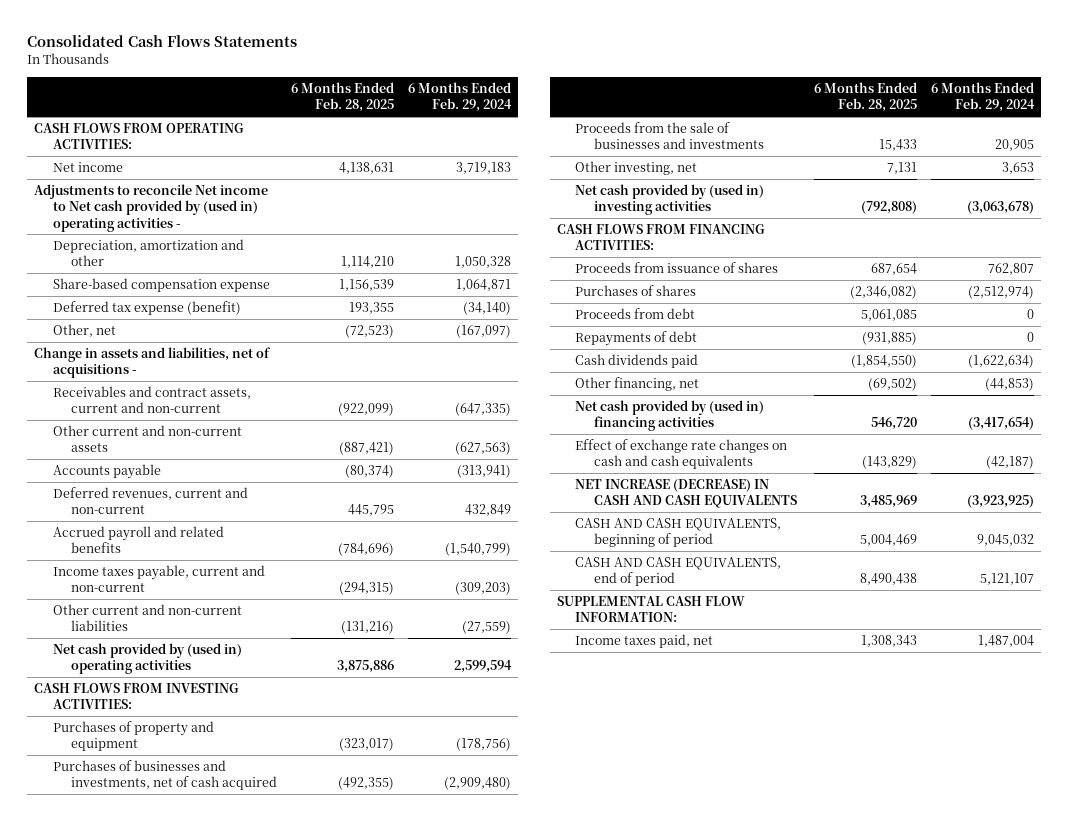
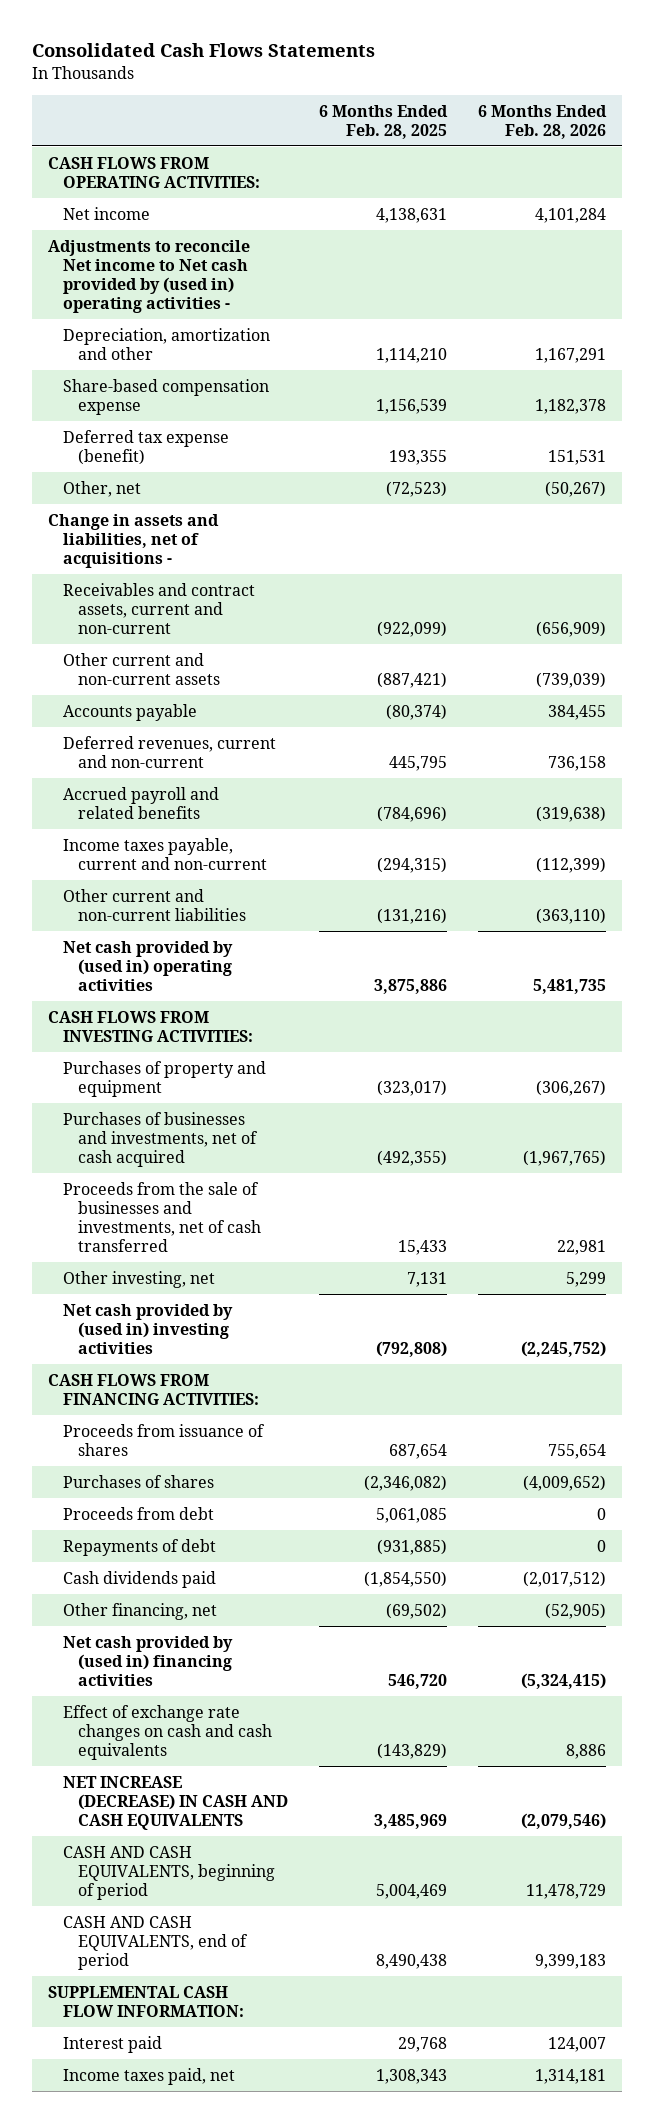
[408,82,513,113] 6 Months Ended Feb. 29, 2024 -> none
none -> [478,104,608,139] 6 Months Ended Feb. 28, 2026
[575,121,764,150] Proceeds from the sale of businesses and investments -> [62,1181,261,1253] Proceeds from the sale of businesses and investments, net of cash transferred
none -> [62,2035,162,2053] Interest paid

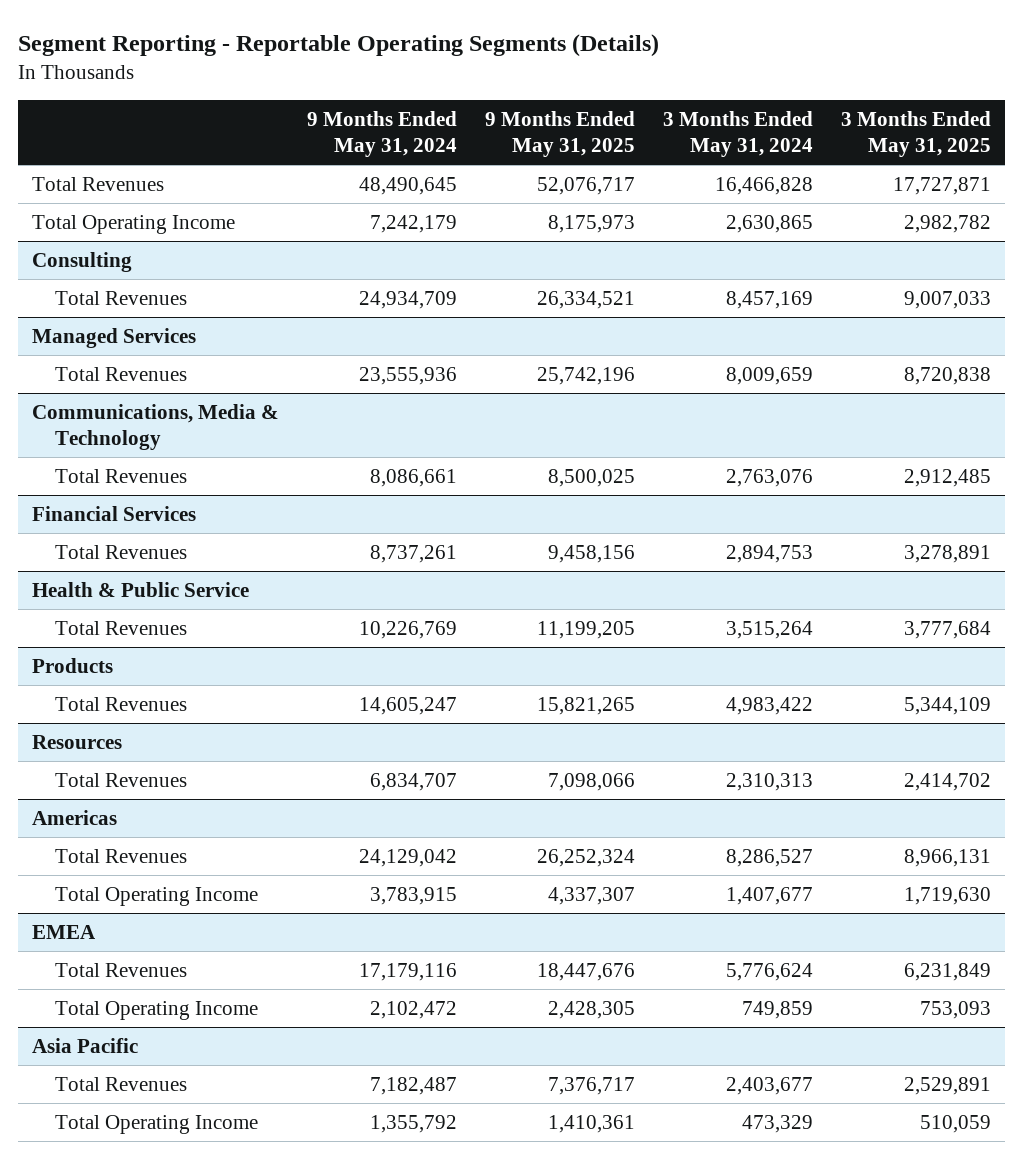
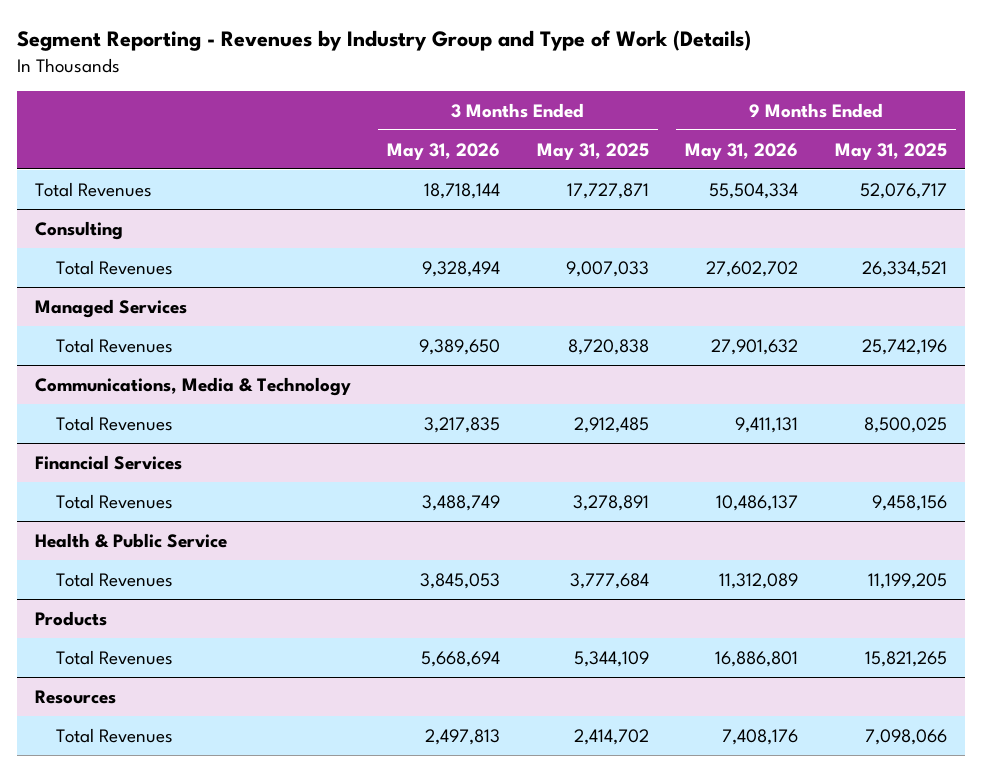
[18,33,660,57] Segment Reporting - Reportable Operating Segments (Details) -> [16,30,751,52] Segment Reporting - Revenues by Industry Group and Type of Work (Details)
[307,110,458,158] 9 Months Ended May 31, 2024 -> none
[663,110,814,158] 3 Months Ended May 31, 2024 -> none
none -> [387,142,501,160] May 31, 2026
none -> [685,142,799,160] May 31, 2026
[32,214,236,234] Total Operating Income -> none
[32,809,118,825] Americas -> none
[55,848,188,863] Total Revenues -> none
[55,886,259,906] Total Operating Income -> none
[32,924,97,939] EMEA -> none
[55,962,188,977] Total Revenues -> none
[55,1000,259,1020] Total Operating Income -> none
[32,1037,139,1053] Asia Pacific -> none
[55,1076,188,1091] Total Revenues -> none
[55,1114,259,1134] Total Operating Income -> none

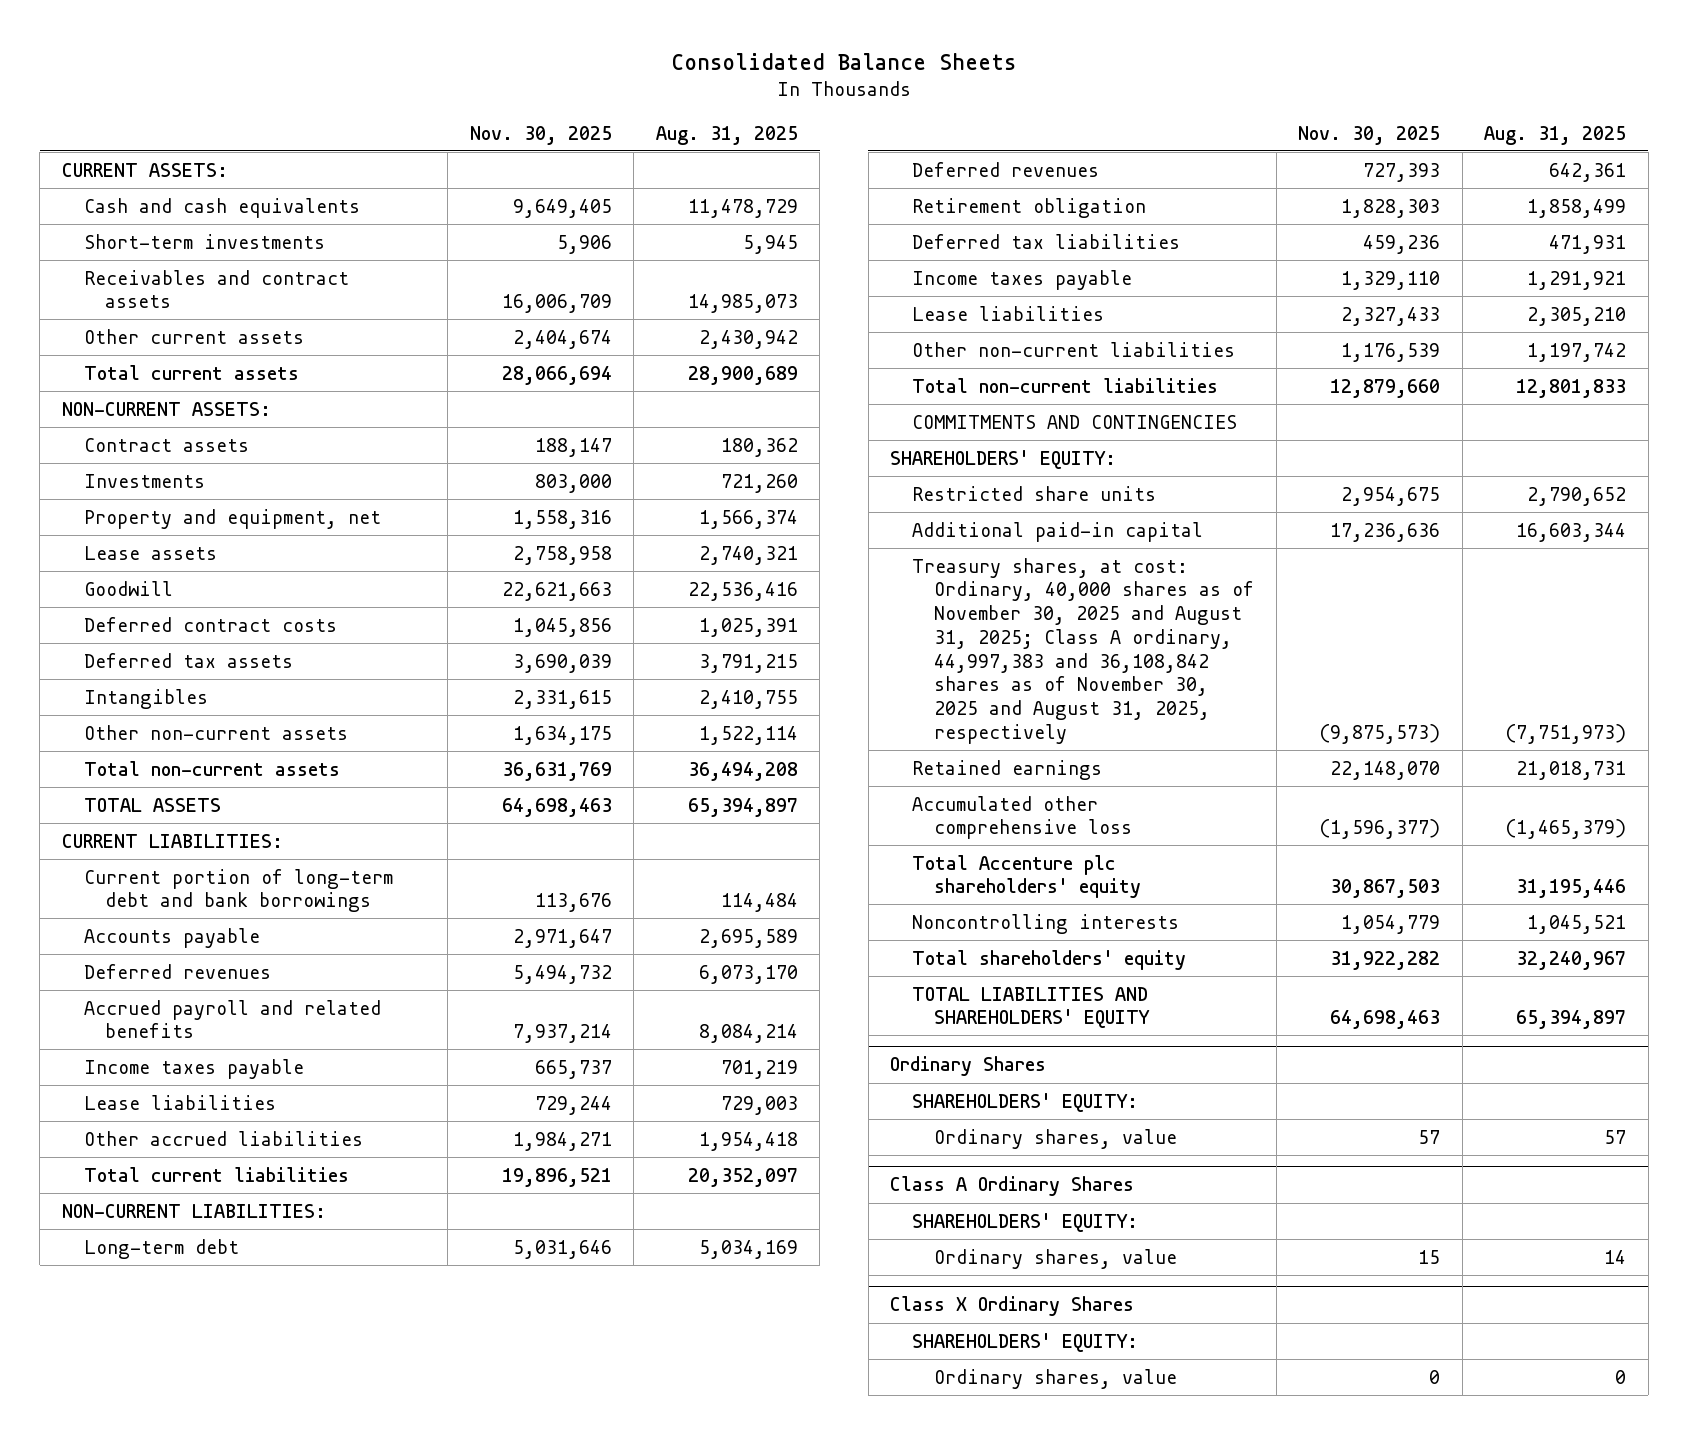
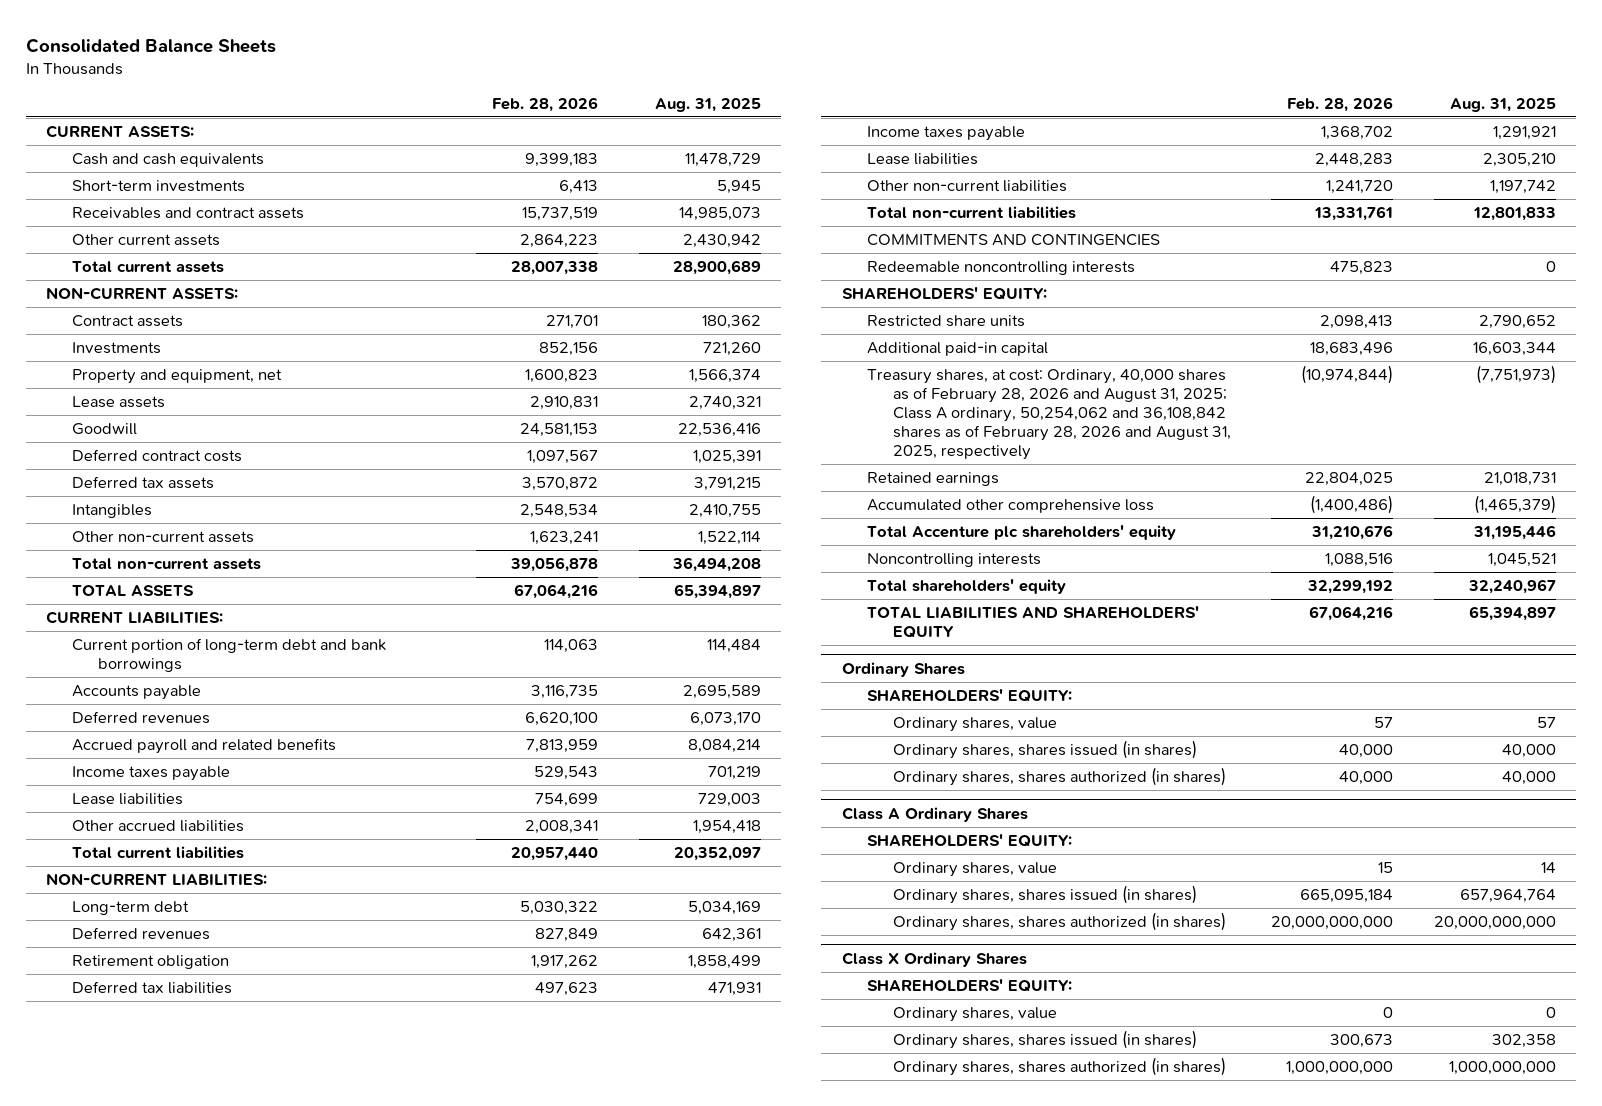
[469,125,612,145] Nov. 30, 2025 -> none
none -> [492,96,599,112] Feb. 28, 2026
none -> [867,261,1136,276] Redeemable noncontrolling interests
[912,557,1254,745] Treasury shares, at cost: Ordinary, 40,000 shares as of November 30, 2025 and August 31, 2025; Class A ordinary, 44,997,383 and 36,108,842 shares as of November 30, 2025 and August 31, 2025, respectively -> [867,369,1231,460] Treasury shares, at cost: Ordinary, 40,000 shares as of February 28, 2026 and August 31, 2025; Class A ordinary, 50,254,062 and 36,108,842 shares as of February 28, 2026 and August 31, 2025, respectively
none -> [892,740,1197,760] Ordinary shares, shares issued (in shares)
none -> [892,767,1226,787] Ordinary shares, shares authorized (in shares)
none -> [892,885,1197,905] Ordinary shares, shares issued (in shares)
none -> [892,912,1226,932] Ordinary shares, shares authorized (in shares)
none -> [892,1030,1197,1050] Ordinary shares, shares issued (in shares)
none -> [892,1057,1226,1077] Ordinary shares, shares authorized (in shares)

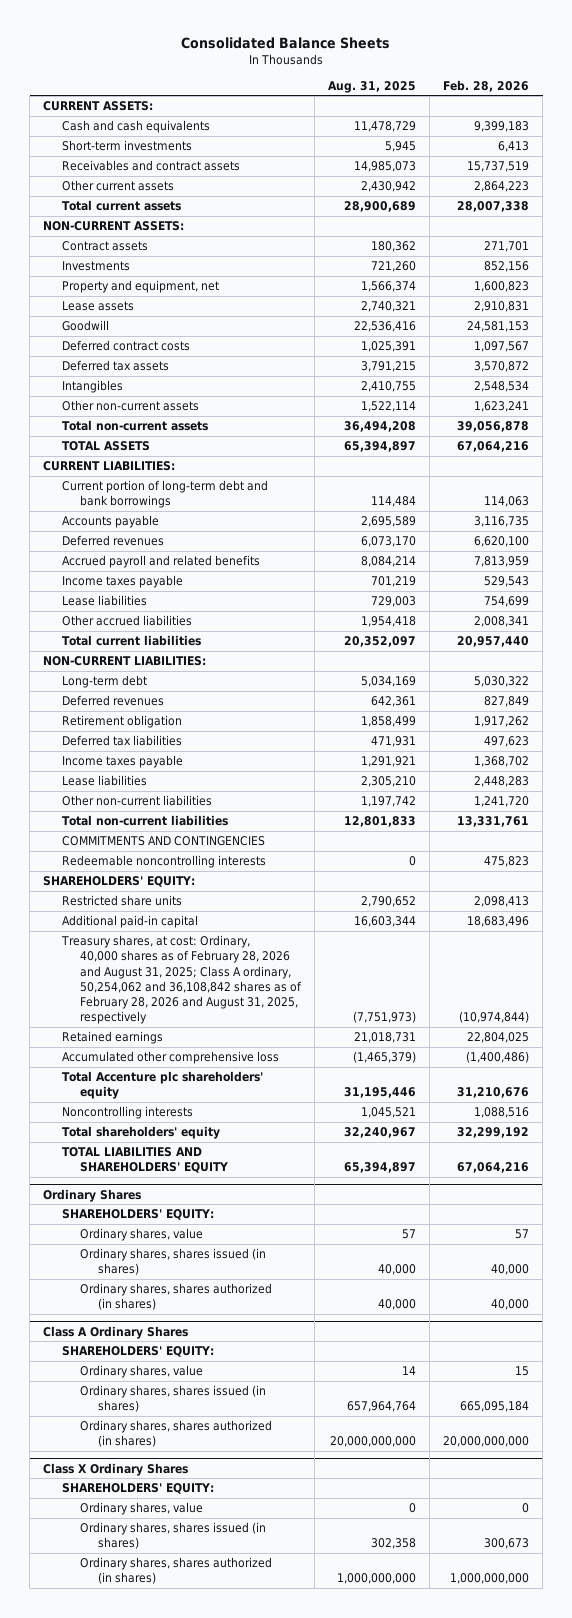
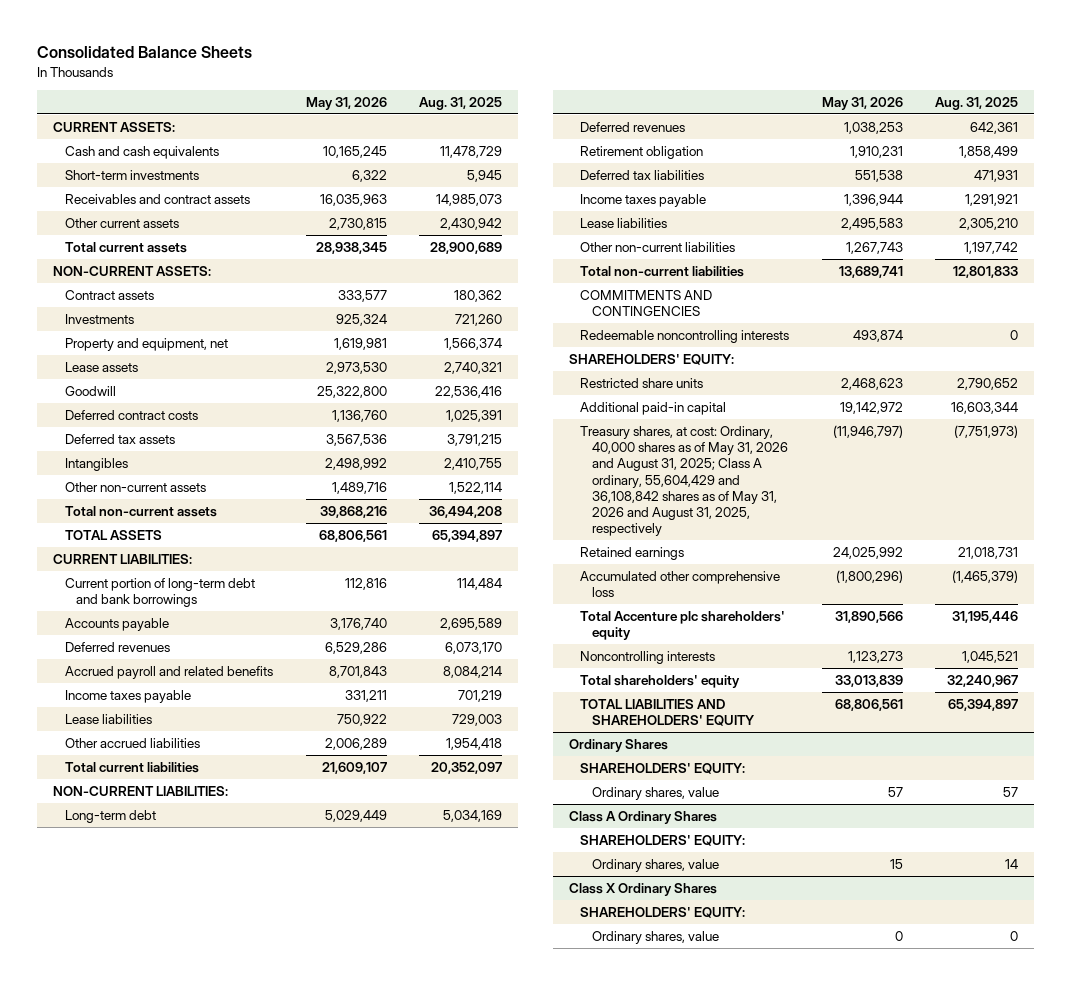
[443,79,530,92] Feb. 28, 2026 -> none
none -> [305,97,387,111] May 31, 2026
[60,935,302,1025] Treasury shares, at cost: Ordinary, 40,000 shares as of February 28, 2026 and August 31, 2025; Class A ordinary, 50,254,062 and 36,108,842 shares as of February 28, 2026 and August 31, 2025, respectively -> [580,425,788,537] Treasury shares, at cost: Ordinary, 40,000 shares as of May 31, 2026 and August 31, 2025; Class A ordinary, 55,604,429 and 36,108,842 shares as of May 31, 2026 and August 31, 2025, respectively
[79,1248,266,1276] Ordinary shares, shares issued (in shares) -> none
[79,1283,272,1311] Ordinary shares, shares authorized (in shares) -> none
[79,1385,266,1413] Ordinary shares, shares issued (in shares) -> none
[79,1420,272,1448] Ordinary shares, shares authorized (in shares) -> none
[79,1522,266,1550] Ordinary shares, shares issued (in shares) -> none
[79,1557,272,1585] Ordinary shares, shares authorized (in shares) -> none

